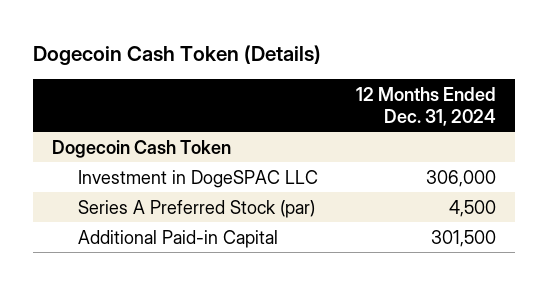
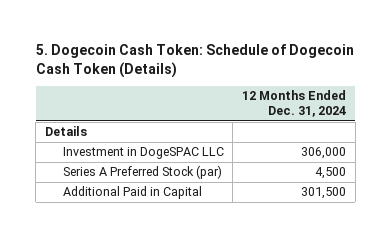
[33,44,322,65] Dogecoin Cash Token (Details) -> [35,43,354,78] 5. Dogecoin Cash Token: Schedule of Dogecoin Cash Token (Details)
[52,139,232,158] Dogecoin Cash Token -> none
none -> [44,126,87,137] Details
[77,229,278,248] Additional Paid-in Capital -> [62,186,202,200] Additional Paid in Capital

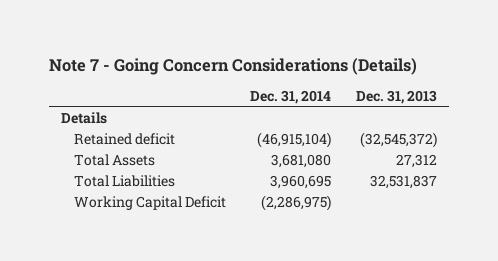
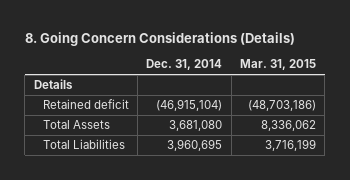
[48,57,417,75] Note 7 - Going Concern Considerations (Details) -> [24,31,295,46] 8. Going Concern Considerations (Details)
[355,89,437,104] Dec. 31, 2013 -> none
none -> [240,59,317,71] Mar. 31, 2015
[73,195,226,210] Working Capital Deficit -> none

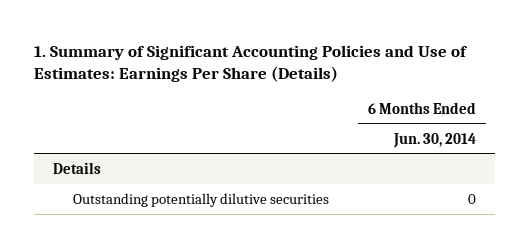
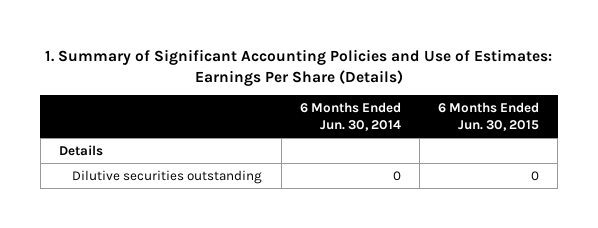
none -> [438,102,540,131] 6 Months Ended Jun. 30, 2015
[73,192,330,207] Outstanding potentially dilutive securities -> [72,169,263,184] Dilutive securities outstanding

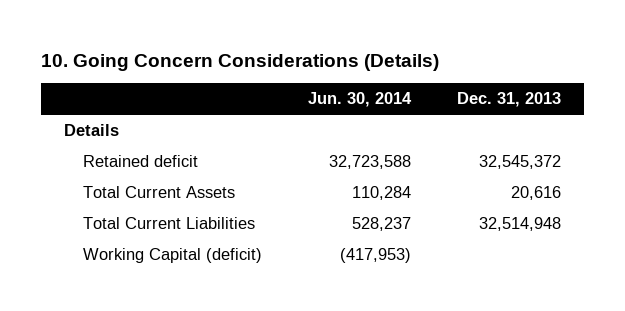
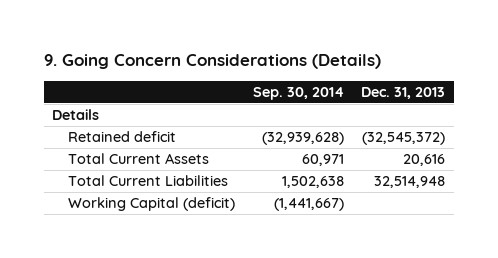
[41,53,440,71] 10. Going Concern Considerations (Details) -> [43,54,381,70] 9. Going Concern Considerations (Details)
[308,92,413,108] Jun. 30, 2014 -> none
none -> [252,87,344,101] Sep. 30, 2014
[478,155,561,170] 32,545,372 -> [362,132,446,146] (32,545,372)

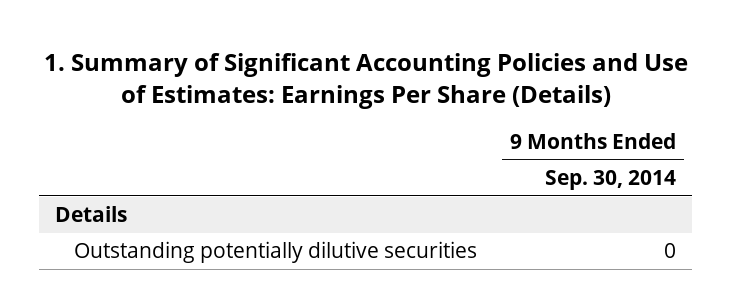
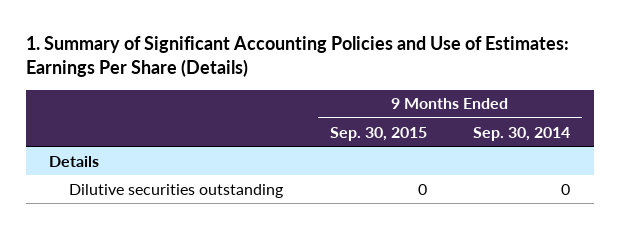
none -> [329,126,427,141] Sep. 30, 2015
[74,241,478,264] Outstanding potentially dilutive securities -> [69,183,284,198] Dilutive securities outstanding

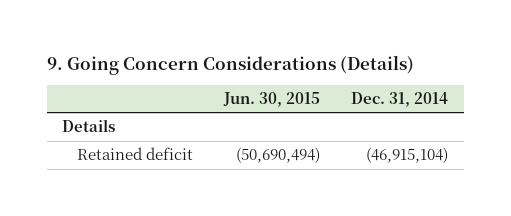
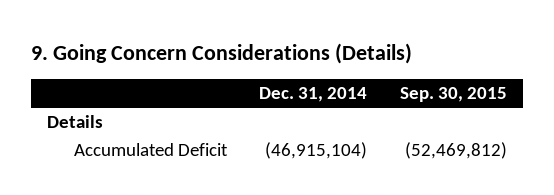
[223,91,321,107] Jun. 30, 2015 -> none
none -> [399,87,507,103] Sep. 30, 2015
[76,147,193,161] Retained deficit -> [73,143,228,157] Accumulated Deficit

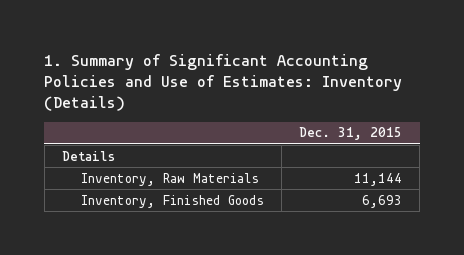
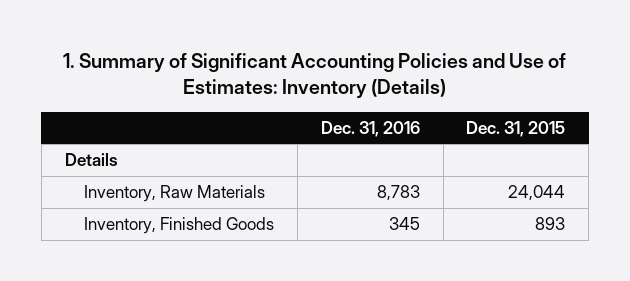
none -> [320,120,420,137] Dec. 31, 2016
[354,172,403,186] 11,144 -> [508,185,566,202] 24,044
[362,194,403,208] 6,693 -> [535,217,566,231] 893

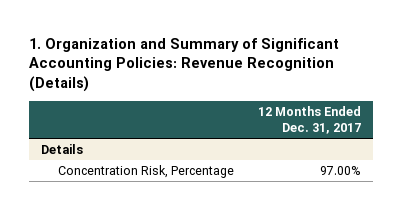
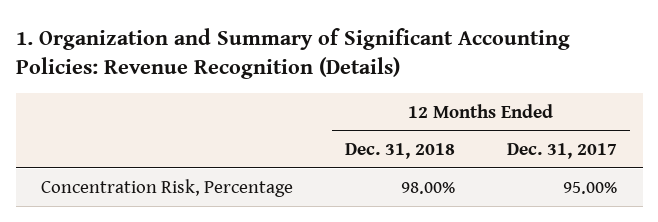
none -> [345,143,456,160] Dec. 31, 2018
[41,144,84,155] Details -> none
[320,166,362,176] 97.00% -> [562,182,617,195] 95.00%

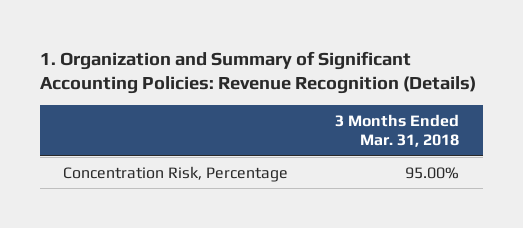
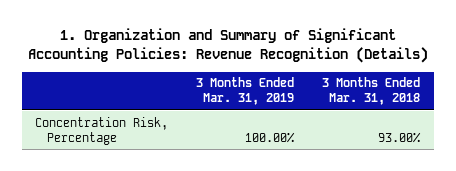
none -> [196,77,295,106] 3 Months Ended Mar. 31, 2019
[405,166,460,179] 95.00% -> [378,131,422,143] 93.00%

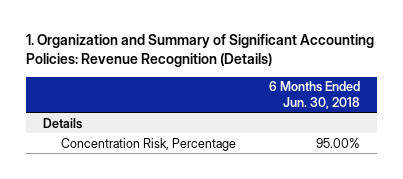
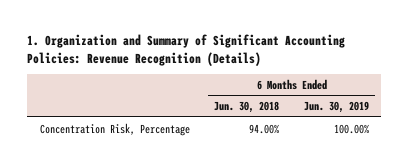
none -> [303,101,369,114] Jun. 30, 2019
[42,117,82,129] Details -> none
[316,137,361,148] 95.00% -> [249,123,280,134] 94.00%

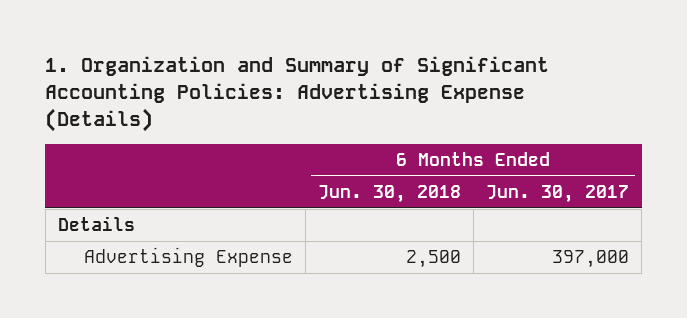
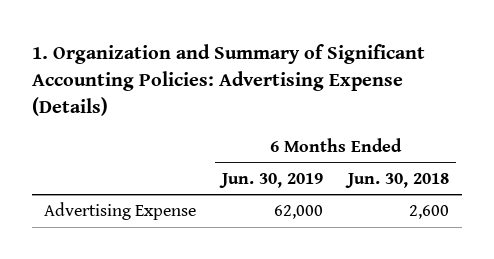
[485,185,629,204] Jun. 30, 2017 -> none
none -> [218,172,323,188] Jun. 30, 2019
[57,216,135,232] Details -> none
[405,250,461,269] 2,500 -> [409,205,450,220] 2,600

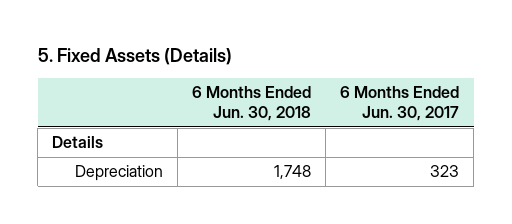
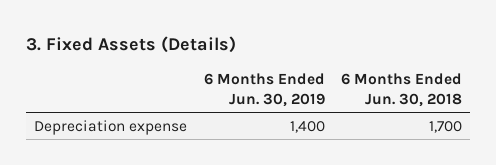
[37,48,232,66] 5. Fixed Assets (Details) -> [26,36,237,54] 3. Fixed Assets (Details)
[340,86,460,122] 6 Months Ended Jun. 30, 2017 -> none
none -> [203,72,325,107] 6 Months Ended Jun. 30, 2019
[52,136,104,149] Details -> none
[75,165,164,182] Depreciation -> [34,120,188,136] Depreciation expense
[274,165,312,180] 1,748 -> [429,121,463,134] 1,700

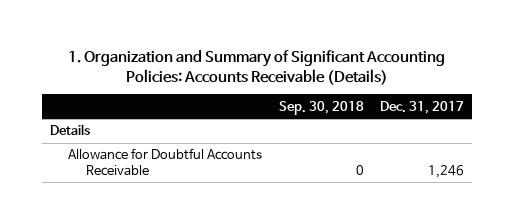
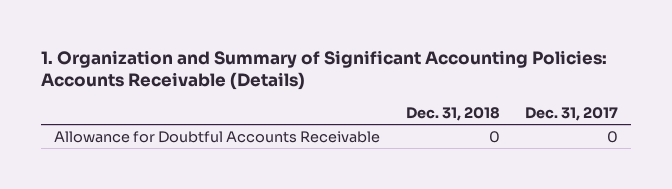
[278,100,364,115] Sep. 30, 2018 -> none
none -> [405,106,500,121] Dec. 31, 2018
[50,124,91,136] Details -> none
[427,164,464,178] 1,246 -> [607,131,619,144] 0

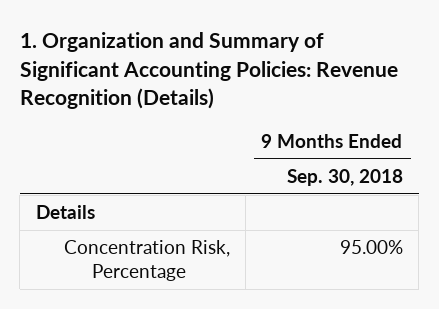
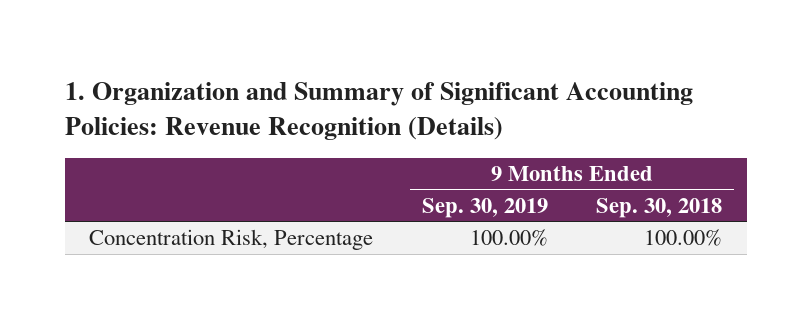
none -> [421,197,548,218] Sep. 30, 2019
[35,205,95,220] Details -> none
[339,240,403,255] 95.00% -> [644,229,723,247] 100.00%

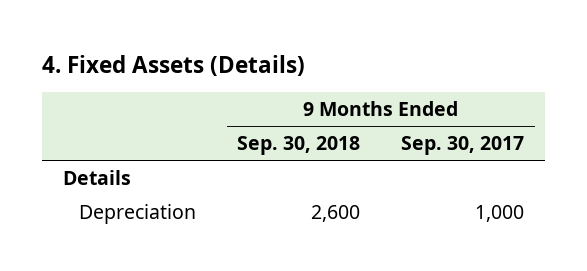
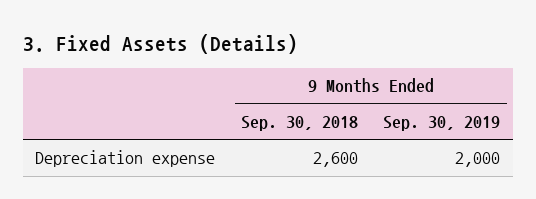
[41,54,305,76] 4. Fixed Assets (Details) -> [22,34,298,55] 3. Fixed Assets (Details)
[401,136,525,156] Sep. 30, 2017 -> none
none -> [383,115,501,131] Sep. 30, 2019
[62,170,131,186] Details -> none
[78,204,196,225] Depreciation -> [35,150,216,168] Depreciation expense

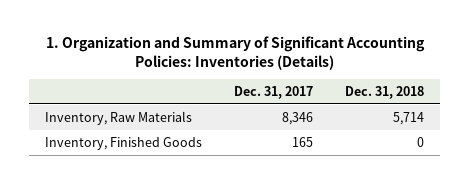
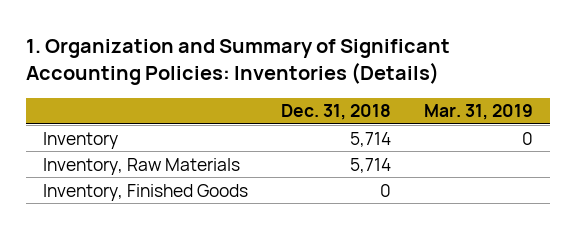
[234,85,314,99] Dec. 31, 2017 -> none
none -> [424,104,534,121] Mar. 31, 2019
none -> [42,131,118,149] Inventory

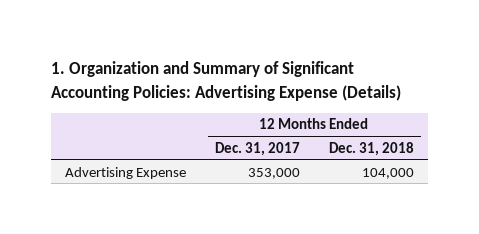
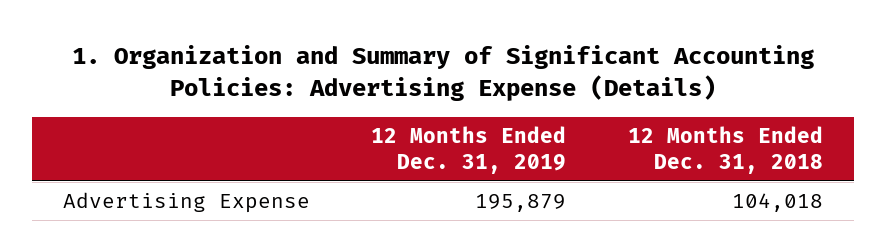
[215,141,301,156] Dec. 31, 2017 -> none
none -> [371,126,567,174] 12 Months Ended Dec. 31, 2019
[361,167,414,179] 104,000 -> [731,193,823,213] 104,018

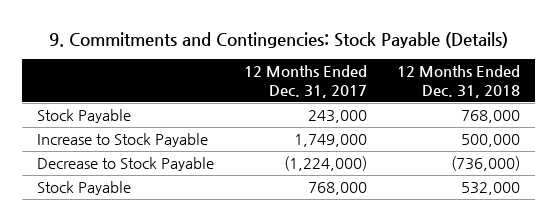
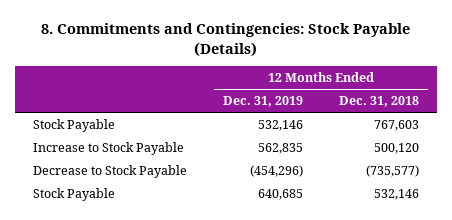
[48,31,508,48] 9. Commitments and Contingencies: Stock Payable (Details) -> [40,23,410,57] 8. Commitments and Contingencies: Stock Payable (Details)
[244,65,368,98] 12 Months Ended Dec. 31, 2017 -> none
none -> [222,96,303,108] Dec. 31, 2019
[461,110,521,124] 768,000 -> [373,119,419,131] 767,603
[461,134,521,148] 500,000 -> [373,142,419,154] 500,120
[451,156,521,172] (736,000) -> [365,164,419,177] (735,577)
[461,182,521,196] 532,000 -> [373,188,419,200] 532,146

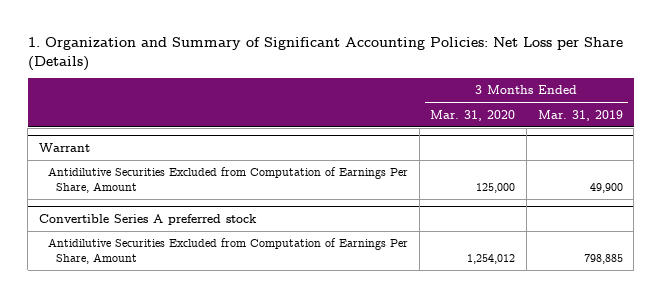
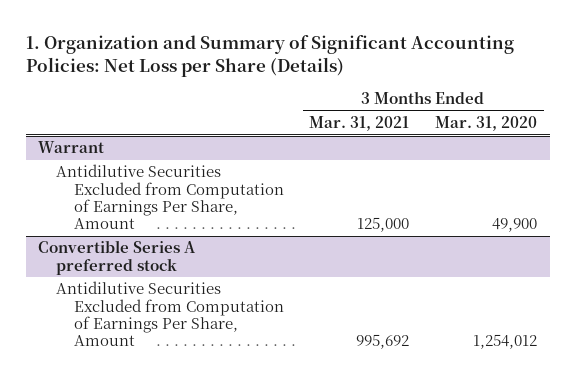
[537,109,623,121] Mar. 31, 2019 -> none
none -> [309,116,410,132] Mar. 31, 2021
[476,183,516,194] 125,000 -> [492,217,538,232] 49,900

